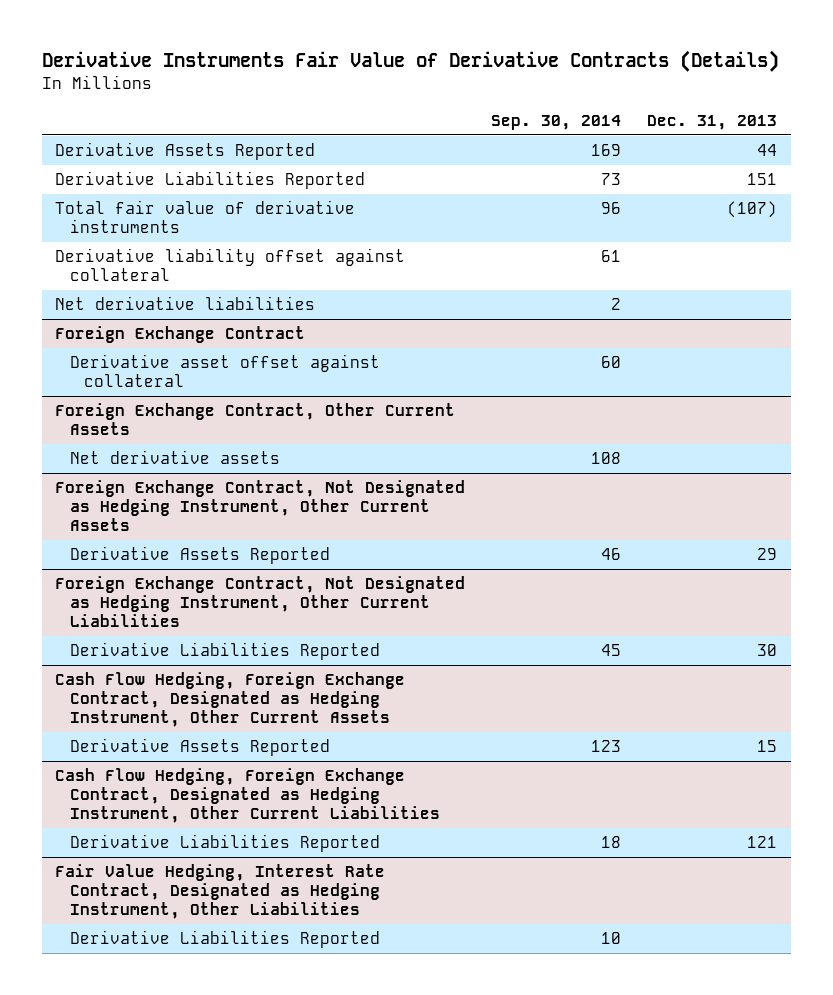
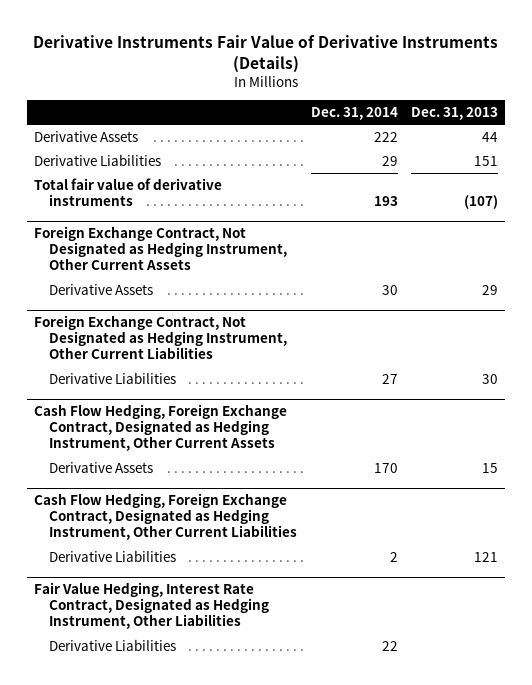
[42,50,780,73] Derivative Instruments Fair Value of Derivative Contracts (Details) -> [33,34,499,73] Derivative Instruments Fair Value of Derivative Instruments (Details)
[491,114,622,130] Sep. 30, 2014 -> none
none -> [310,107,398,121] Dec. 31, 2014
[55,142,316,161] Derivative Assets Reported -> [33,131,138,143] Derivative Assets
[55,171,366,190] Derivative Liabilities Reported -> [33,154,161,167] Derivative Liabilities
[55,248,406,282] Derivative liability offset against collateral -> none
[55,296,316,311] Net derivative liabilities -> none
[55,326,306,344] Foreign Exchange Contract -> none
[69,354,380,388] Derivative asset offset against collateral -> none
[55,403,456,436] Foreign Exchange Contract, Other Current Assets -> none
[69,450,280,465] Net derivative assets -> none
[69,546,330,565] Derivative Assets Reported -> [49,284,154,296] Derivative Assets
[69,642,380,661] Derivative Liabilities Reported -> [49,372,177,385] Derivative Liabilities
[69,738,330,757] Derivative Assets Reported -> [49,462,154,474] Derivative Assets
[69,834,380,853] Derivative Liabilities Reported -> [49,550,177,563] Derivative Liabilities
[69,930,380,949] Derivative Liabilities Reported -> [49,639,177,652] Derivative Liabilities

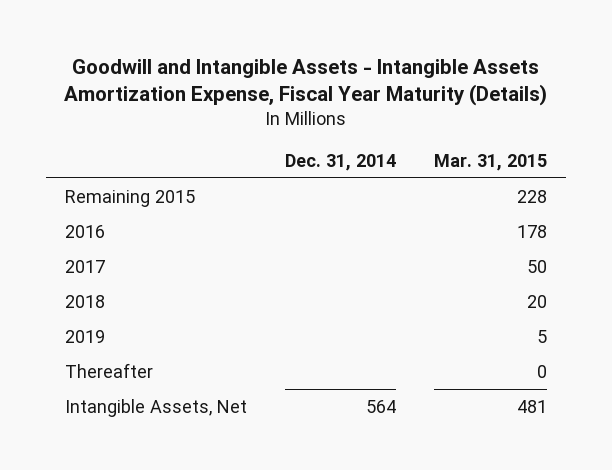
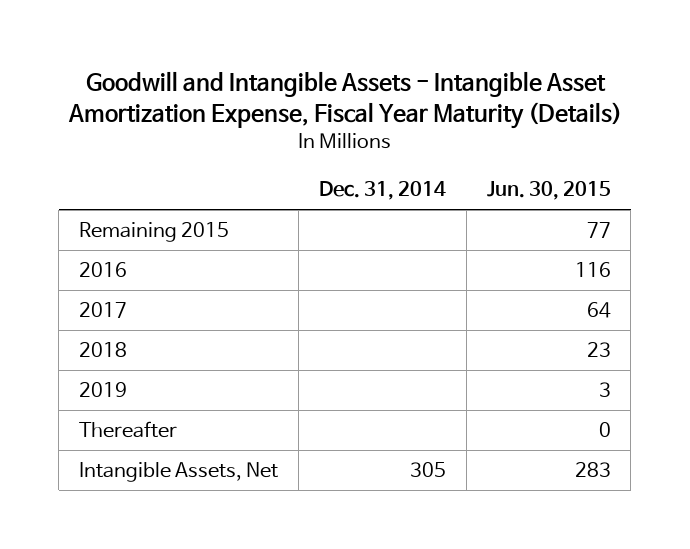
[64,58,548,107] Goodwill and Intangible Assets - Intangible Assets Amortization Expense, Fiscal Year Maturity (Details) -> [67,71,622,130] Goodwill and Intangible Assets - Intangible Asset Amortization Expense, Fiscal Year Maturity (Details)
[434,153,548,171] Mar. 31, 2015 -> none
none -> [486,181,611,201] Jun. 30, 2015
[366,399,397,413] 564 -> [409,462,446,478] 305

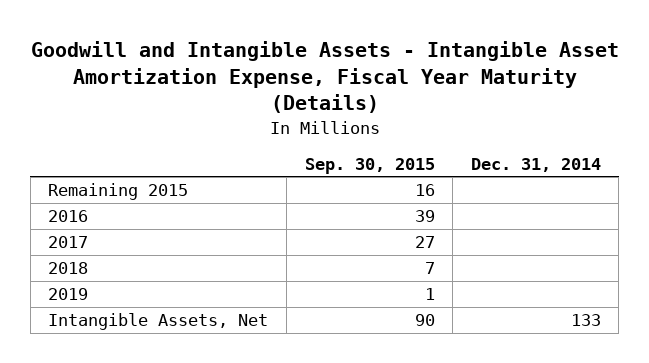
[486,181,611,201] Jun. 30, 2015 -> none
none -> [304,157,435,174] Sep. 30, 2015
[79,421,178,439] Thereafter -> none
[409,462,446,478] 305 -> [570,314,601,327] 133

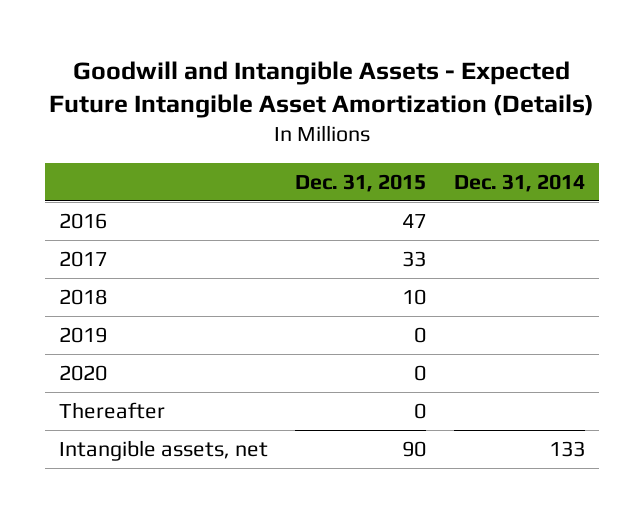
[30,41,619,114] Goodwill and Intangible Assets - Intangible Asset Amortization Expense, Fiscal Year Maturity (Details) -> [48,60,594,119] Goodwill and Intangible Assets - Expected Future Intangible Asset Amortization (Details)
[304,157,435,174] Sep. 30, 2015 -> none
none -> [295,173,427,192] Dec. 31, 2015
[48,183,189,201] Remaining 2015 -> none
none -> [58,364,107,381] 2020
none -> [58,401,165,419] Thereafter
[48,313,269,331] Intangible Assets, Net -> [58,439,268,461] Intangible assets, net

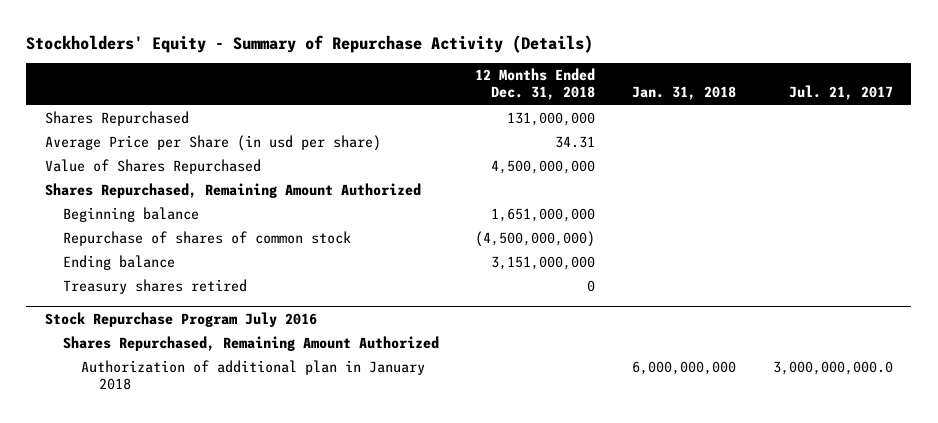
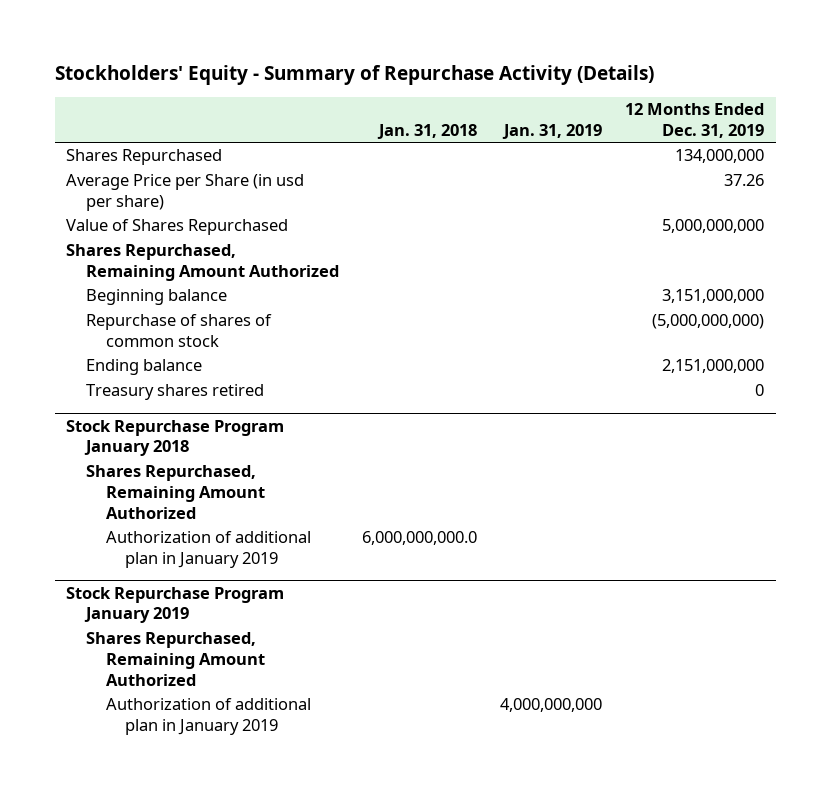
[475,68,596,101] 12 Months Ended Dec. 31, 2018 -> none
[788,85,893,101] Jul. 21, 2017 -> none
none -> [502,123,603,139] Jan. 31, 2019
none -> [625,103,765,138] 12 Months Ended Dec. 31, 2019
[44,311,317,327] Stock Repurchase Program July 2016 -> none
[62,336,439,352] Shares Repurchased, Remaining Amount Authorized -> none
[80,360,425,391] Authorization of additional plan in January 2018 -> none
none -> [66,419,285,457] Stock Repurchase Program January 2018
none -> [85,465,265,519] Shares Repurchased, Remaining Amount Authorized
none -> [105,531,311,568] Authorization of additional plan in January 2019
none -> [66,586,285,624] Stock Repurchase Program January 2019
none -> [85,632,265,686] Shares Repurchased, Remaining Amount Authorized
none -> [105,698,311,735] Authorization of additional plan in January 2019

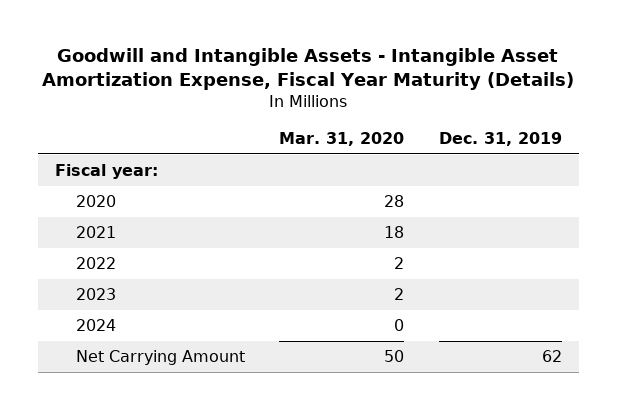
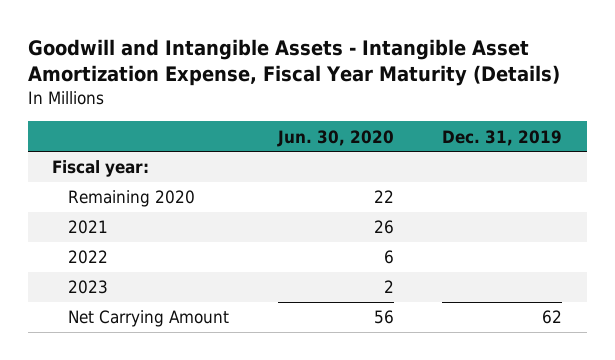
[279,132,405,147] Mar. 31, 2020 -> none
none -> [276,129,394,147] Jun. 30, 2020
[76,194,117,207] 2020 -> [67,190,195,208] Remaining 2020
[76,318,117,331] 2024 -> none

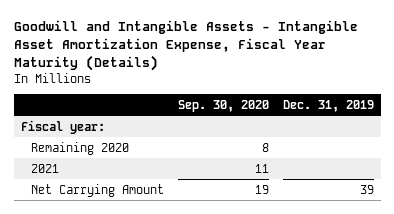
[276,129,394,147] Jun. 30, 2020 -> none
none -> [177,99,269,112] Sep. 30, 2020
[67,250,108,265] 2022 -> none
[67,280,108,295] 2023 -> none
[542,310,563,325] 62 -> [359,184,374,194] 39

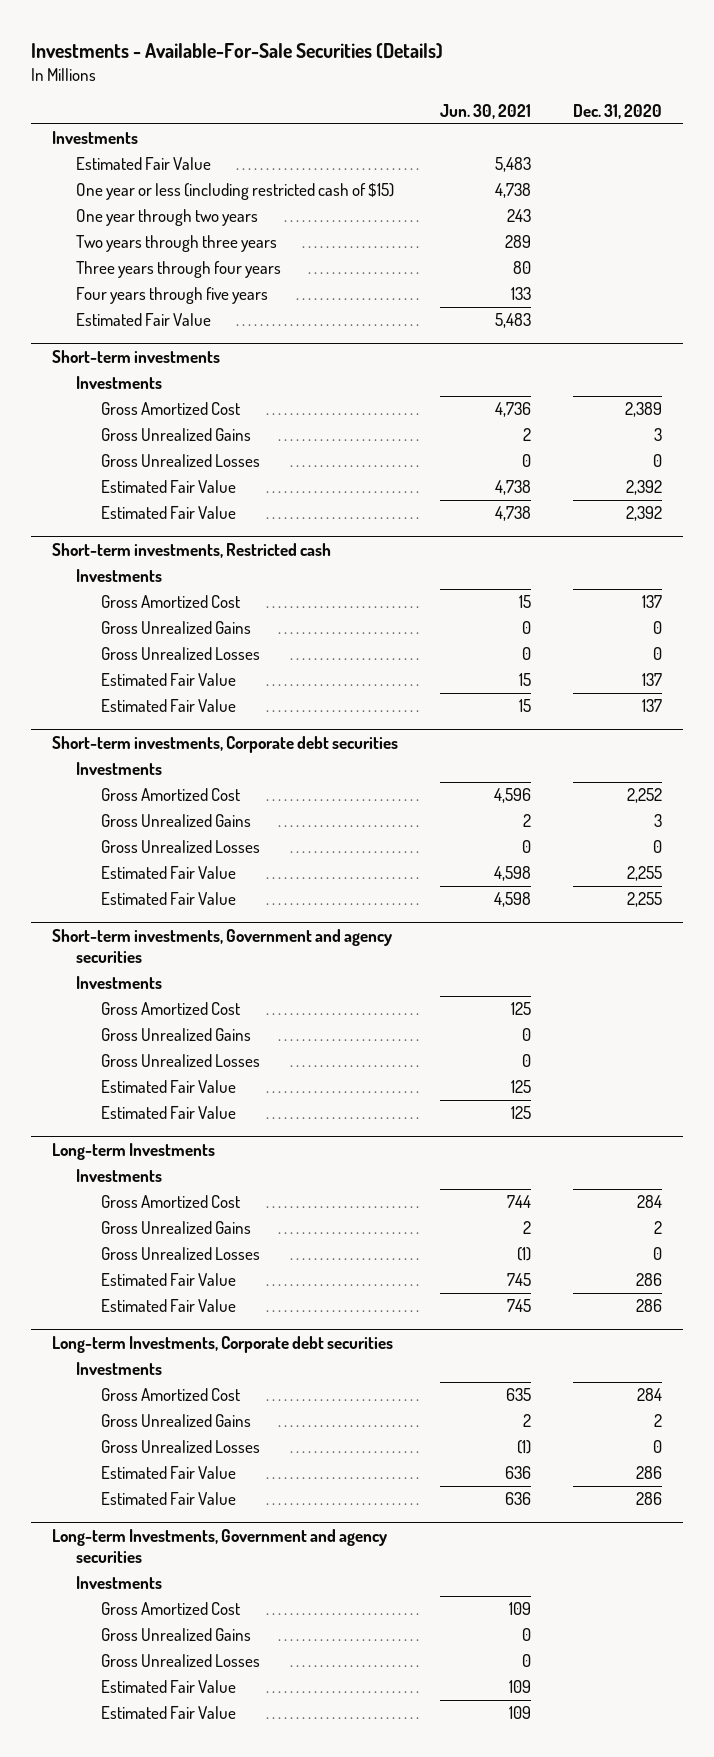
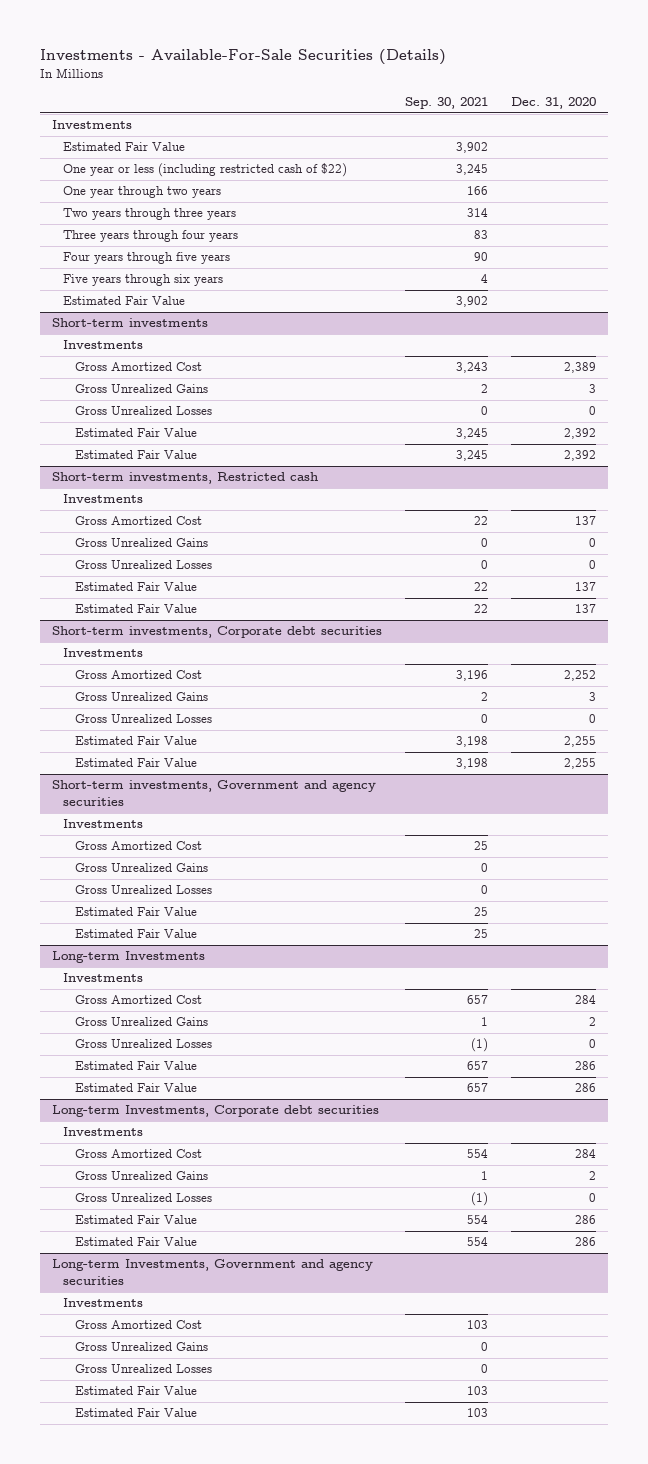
[439,103,531,119] Jun. 30, 2021 -> none
none -> [404,96,488,109] Sep. 30, 2021
[76,183,395,201] One year or less (including restricted cash of $15) -> [63,163,348,178] One year or less (including restricted cash of $22)
none -> [63,274,224,287] Five years through six years

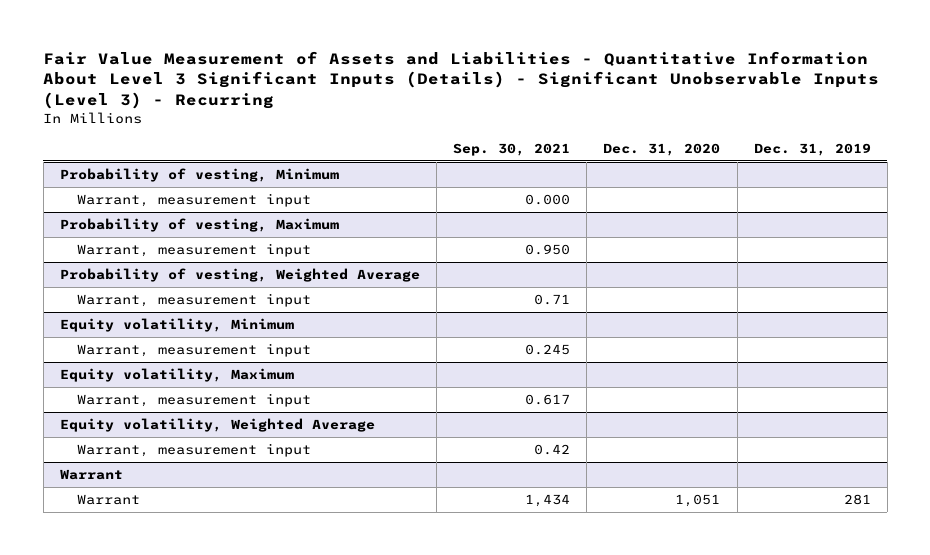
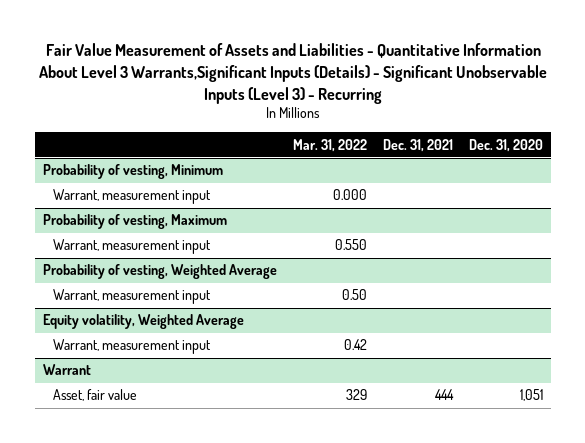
[43,50,880,109] Fair Value Measurement of Assets and Liabilities - Quantitative Information About Level 3 Significant Inputs (Details) - Significant Unobservable Inputs (Level 3) - Recurring -> [38,43,547,104] Fair Value Measurement of Assets and Liabilities - Quantitative Information About Level 3 Warrants,Significant Inputs (Details) - Significant Unobservable Inputs (Level 3) - Recurring
[453,142,571,156] Sep. 30, 2021 -> none
[753,142,871,156] Dec. 31, 2019 -> none
none -> [292,138,367,152] Mar. 31, 2022
none -> [382,138,453,152] Dec. 31, 2021
[59,318,294,333] Equity volatility, Minimum -> none
[77,343,312,358] Warrant, measurement input -> none
[59,368,294,383] Equity volatility, Maximum -> none
[77,393,312,408] Warrant, measurement input -> none
[77,494,141,506] Warrant -> [52,389,137,402] Asset, fair value

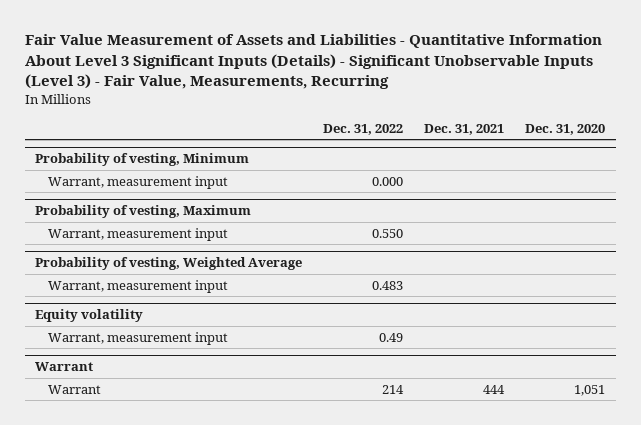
[38,43,547,104] Fair Value Measurement of Assets and Liabilities - Quantitative Information About Level 3 Warrants,Significant Inputs (Details) - Significant Unobservable Inputs (Level 3) - Recurring -> [25,34,603,90] Fair Value Measurement of Assets and Liabilities - Quantitative Information About Level 3 Significant Inputs (Details) - Significant Unobservable Inputs (Level 3) - Fair Value, Measurements, Recurring
[292,138,367,152] Mar. 31, 2022 -> none
none -> [323,123,404,135] Dec. 31, 2022
[42,314,244,330] Equity volatility, Weighted Average -> [35,309,144,323] Equity volatility
[52,389,137,402] Asset, fair value -> [48,384,102,394] Warrant

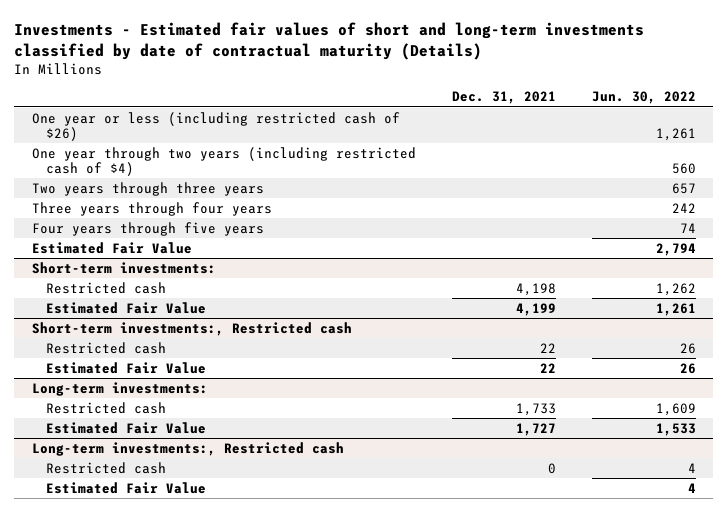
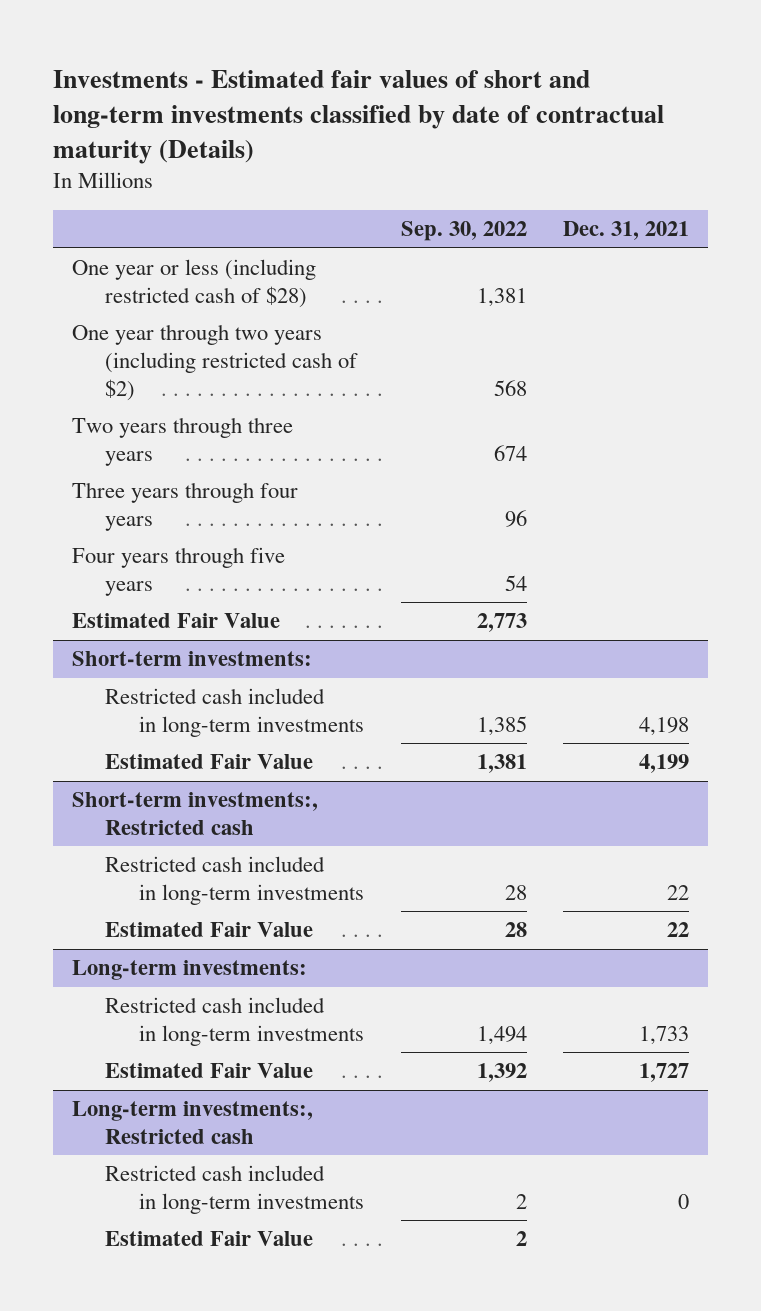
[591,91,696,105] Jun. 30, 2022 -> none
none -> [400,221,527,242] Sep. 30, 2022
[32,111,401,142] One year or less (including restricted cash of $26) -> [71,259,316,309] One year or less (including restricted cash of $28)
[32,146,417,177] One year through two years (including restricted cash of $4) -> [71,324,359,401] One year through two years (including restricted cash of $2)
[45,281,166,294] Restricted cash -> [105,688,365,738] Restricted cash included in long-term investments
[45,341,166,354] Restricted cash -> [105,856,365,906] Restricted cash included in long-term investments
[45,401,166,414] Restricted cash -> [105,997,365,1047] Restricted cash included in long-term investments
[45,461,166,474] Restricted cash -> [105,1165,365,1215] Restricted cash included in long-term investments

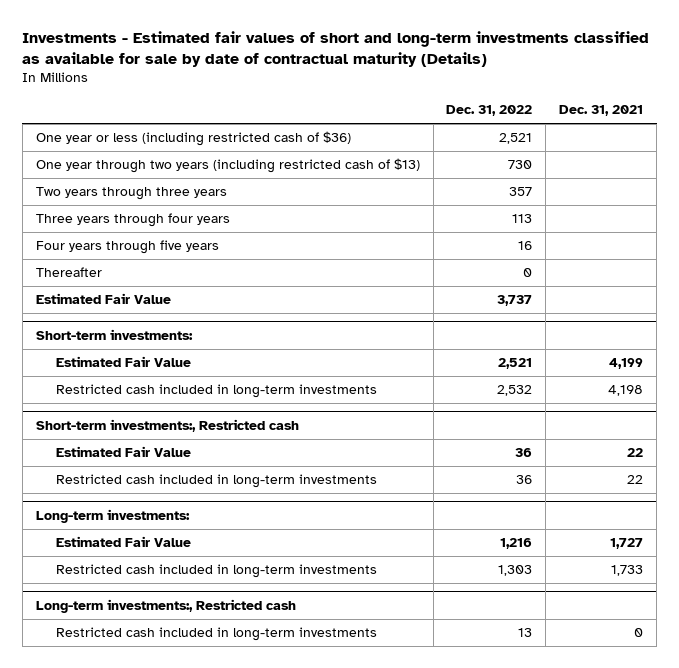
[53,70,665,164] Investments - Estimated fair values of short and long-term investments classified by date of contractual maturity (Details) -> [22,31,650,68] Investments - Estimated fair values of short and long-term investments classified as available for sale by date of contractual maturity (Details)
[400,221,527,242] Sep. 30, 2022 -> none
none -> [446,105,533,117] Dec. 31, 2022
[71,259,316,309] One year or less (including restricted cash of $28) -> [35,131,351,147] One year or less (including restricted cash of $36)
[71,324,359,401] One year through two years (including restricted cash of $2) -> [35,158,420,174] One year through two years (including restricted cash of $13)
none -> [35,267,102,278] Thereafter
[105,688,365,738] Restricted cash included in long-term investments -> [55,384,377,399] Restricted cash included in long-term investments
[105,856,365,906] Restricted cash included in long-term investments -> [55,474,377,489] Restricted cash included in long-term investments
[105,997,365,1047] Restricted cash included in long-term investments -> [55,564,377,579] Restricted cash included in long-term investments
[105,1231,314,1247] Estimated Fair Value -> none

